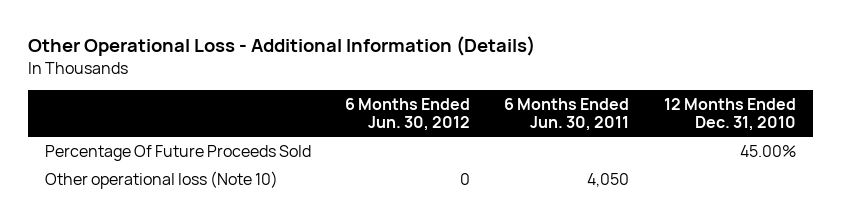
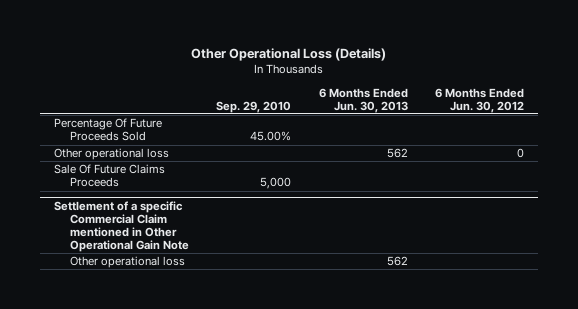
[27,36,535,57] Other Operational Loss - Additional Information (Details) -> [190,47,386,61] Other Operational Loss (Details)
[504,97,630,132] 6 Months Ended Jun. 30, 2011 -> none
[663,97,796,132] 12 Months Ended Dec. 31, 2010 -> none
none -> [216,100,292,113] Sep. 29, 2010
none -> [318,87,408,113] 6 Months Ended Jun. 30, 2013
[44,170,278,189] Other operational loss (Note 10) -> [53,148,169,161] Other operational loss
none -> [53,164,165,188] Sale Of Future Claims Proceeds
none -> [53,200,189,253] Settlement of a specific Commercial Claim mentioned in Other Operational Gain Note
none -> [69,256,185,269] Other operational loss

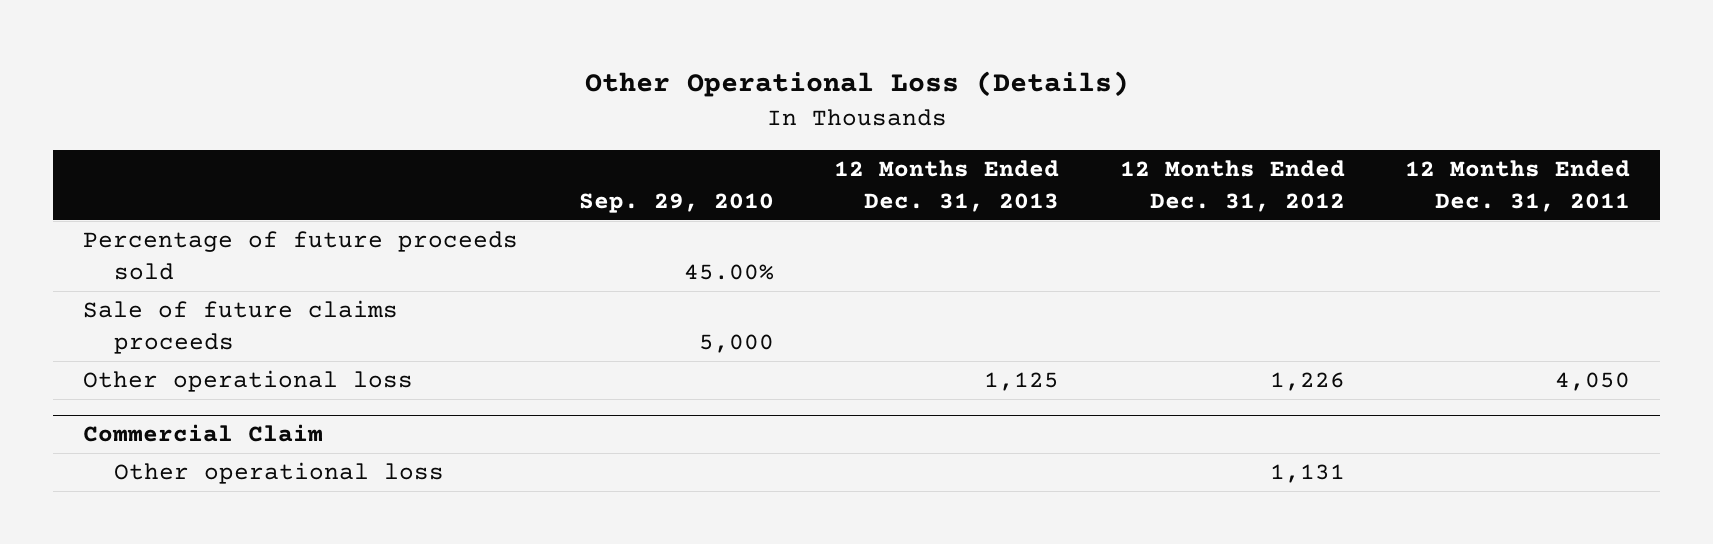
[318,87,408,113] 6 Months Ended Jun. 30, 2013 -> none
[434,87,524,113] 6 Months Ended Jun. 30, 2012 -> none
none -> [834,159,1060,212] 12 Months Ended Dec. 31, 2013
none -> [1119,159,1345,212] 12 Months Ended Dec. 31, 2012
none -> [1405,159,1631,212] 12 Months Ended Dec. 31, 2011
[53,118,162,142] Percentage Of Future Proceeds Sold -> [83,231,519,281] Percentage of future proceeds sold
none -> [83,300,399,355] Sale of future claims proceeds
[53,164,165,188] Sale Of Future Claims Proceeds -> none
[53,200,189,253] Settlement of a specific Commercial Claim mentioned in Other Operational Gain Note -> [83,424,324,443] Commercial Claim

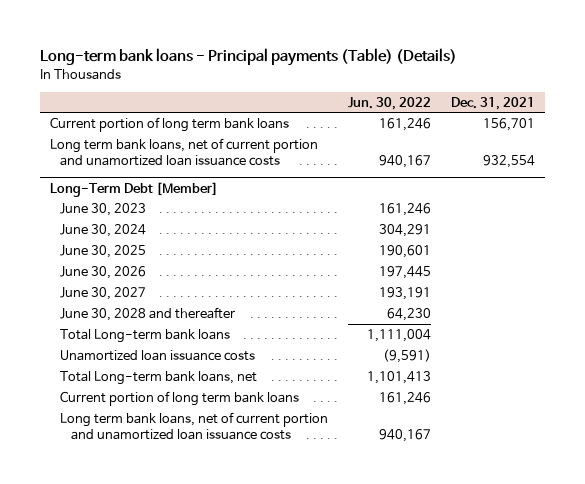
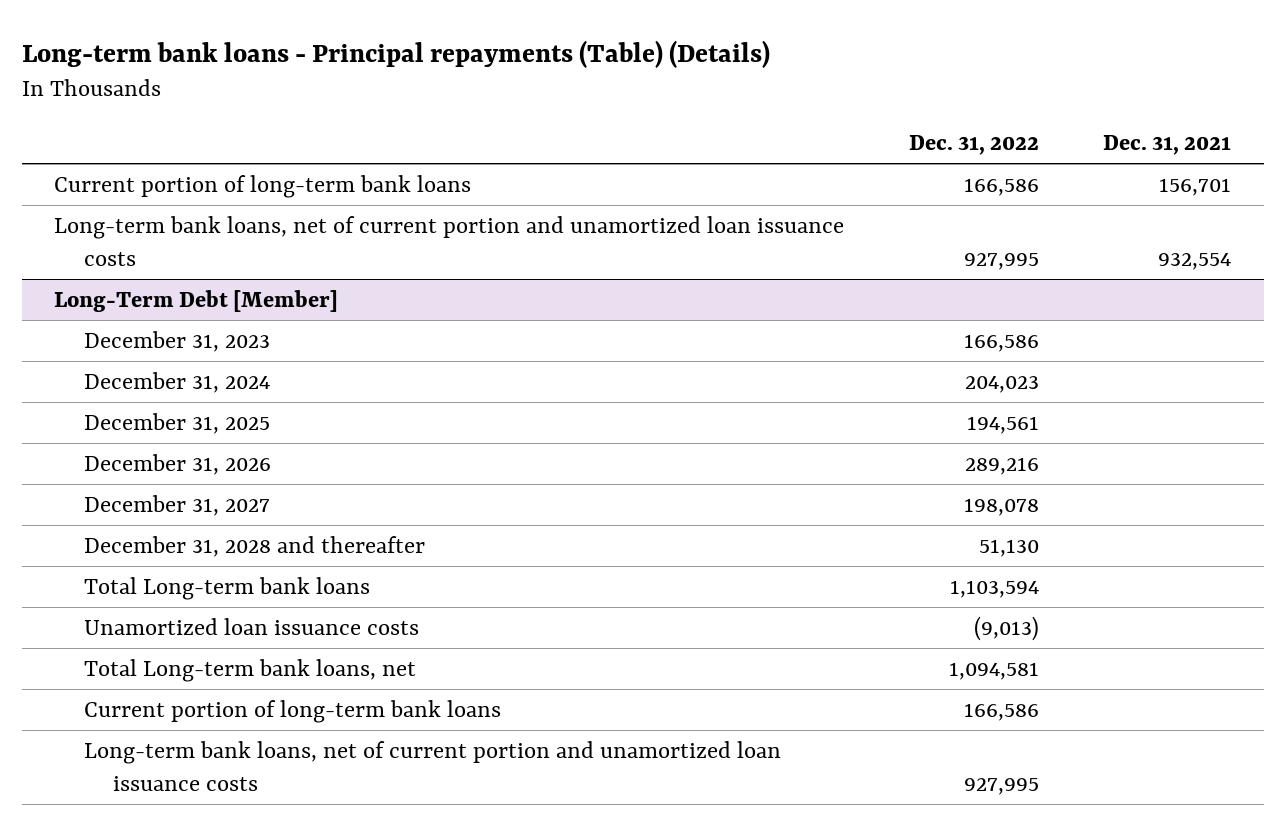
[40,47,458,66] Long-term bank loans - Principal payments (Table) (Details) -> [21,39,770,68] Long-term bank loans - Principal repayments (Table) (Details)
[348,96,432,110] Jun. 30, 2022 -> none
none -> [908,134,1039,155] Dec. 31, 2022
[50,117,290,133] Current portion of long term bank loans -> [54,174,472,198] Current portion of long-term bank loans
[50,138,319,166] Long term bank loans, net of current portion and unamortized loan issuance costs -> [54,215,845,267] Long-term bank loans, net of current portion and unamortized loan issuance costs
[60,203,147,217] June 30, 2023 -> [83,330,270,352] December 31, 2023
[60,224,147,238] June 30, 2024 -> [83,371,270,393] December 31, 2024
[60,245,147,259] June 30, 2025 -> [83,412,270,434] December 31, 2025
[60,266,147,280] June 30, 2026 -> [83,453,271,475] December 31, 2026
[60,287,147,301] June 30, 2027 -> [83,494,270,516] December 31, 2027
[60,307,236,322] June 30, 2028 and thereafter -> [83,535,425,557] December 31, 2028 and thereafter
[60,391,300,407] Current portion of long term bank loans -> [83,699,501,723] Current portion of long-term bank loans
[60,412,329,440] Long term bank loans, net of current portion and unamortized loan issuance costs -> [83,740,781,792] Long-term bank loans, net of current portion and unamortized loan issuance costs

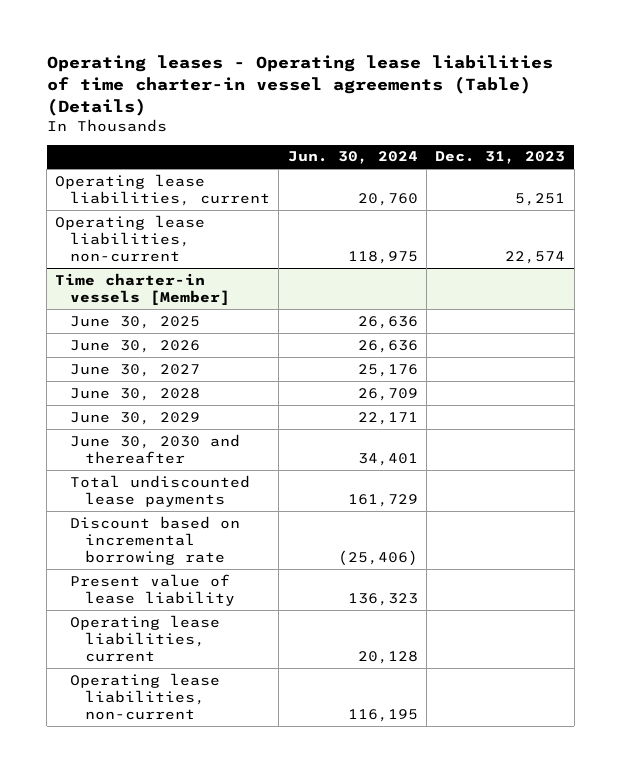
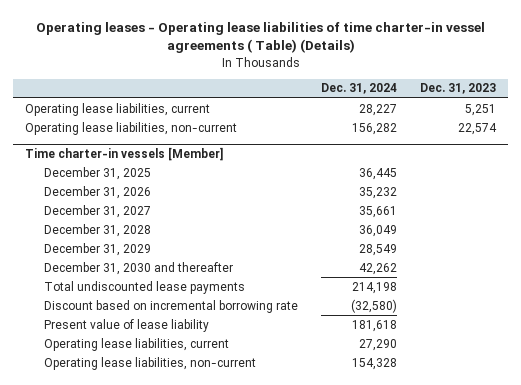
[46,55,553,116] Operating leases - Operating lease liabilities of time charter-in vessel agreements (Table) (Details) -> [35,21,485,54] Operating leases - Operating lease liabilities of time charter-in vessel agreements ( Table) (Details)
[287,151,418,165] Jun. 30, 2024 -> none
none -> [320,83,397,95] Dec. 31, 2024
[70,315,201,329] June 30, 2025 -> [43,166,151,180] December 31, 2025
[70,339,201,353] June 30, 2026 -> [43,185,151,199] December 31, 2026
[70,363,201,377] June 30, 2027 -> [43,204,151,218] December 31, 2027
[70,387,201,401] June 30, 2028 -> [43,223,151,237] December 31, 2028
[70,411,201,425] June 30, 2029 -> [43,242,151,256] December 31, 2029
[70,433,241,464] June 30, 2030 and thereafter -> [43,261,233,275] December 31, 2030 and thereafter

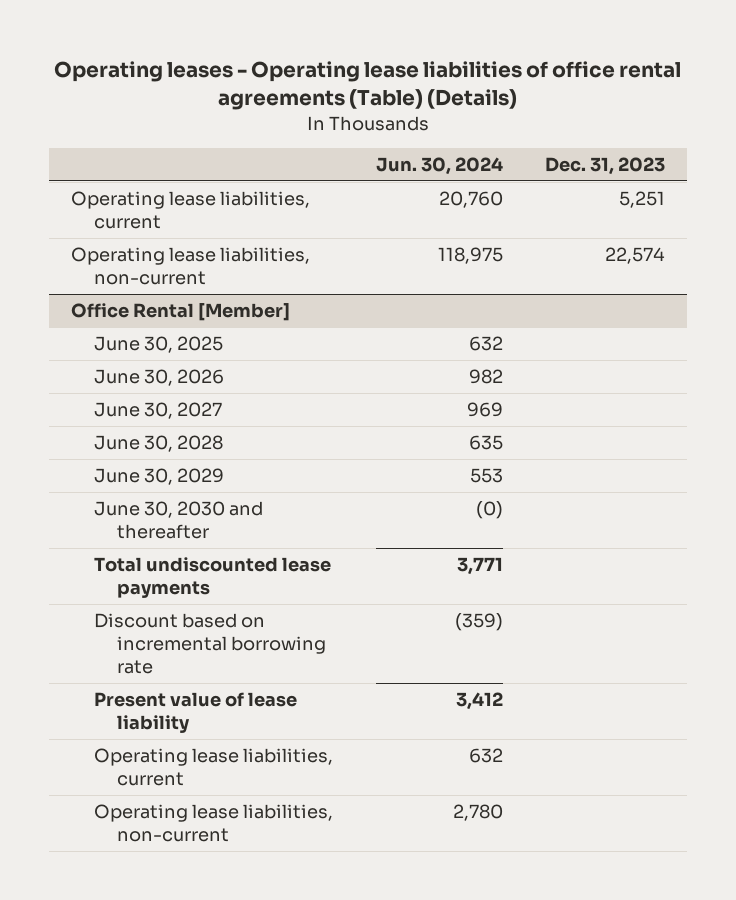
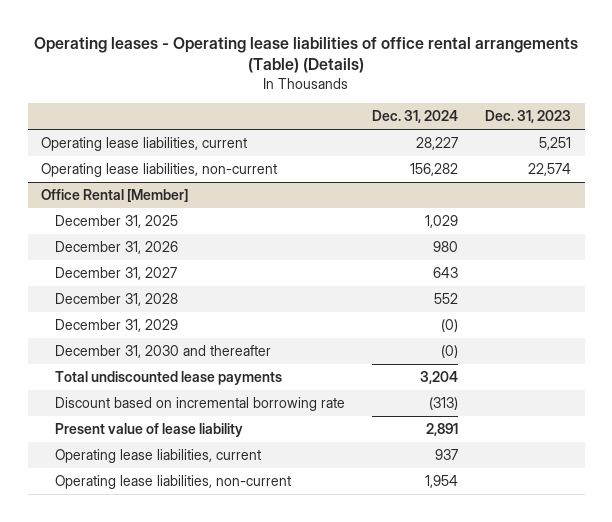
[53,61,681,111] Operating leases - Operating lease liabilities of office rental agreements (Table) (Details) -> [34,36,579,74] Operating leases - Operating lease liabilities of office rental arrangements (Table) (Details)
[375,156,503,175] Jun. 30, 2024 -> none
none -> [372,110,459,124] Dec. 31, 2024
[93,336,223,354] June 30, 2025 -> [55,215,179,229] December 31, 2025
[93,369,224,387] June 30, 2026 -> [55,241,179,255] December 31, 2026
[93,402,222,420] June 30, 2027 -> [55,267,178,281] December 31, 2027
[93,435,223,453] June 30, 2028 -> [55,293,179,307] December 31, 2028
[93,468,224,486] June 30, 2029 -> [55,319,179,333] December 31, 2029
[93,501,263,540] June 30, 2030 and thereafter -> [55,345,272,359] December 31, 2030 and thereafter

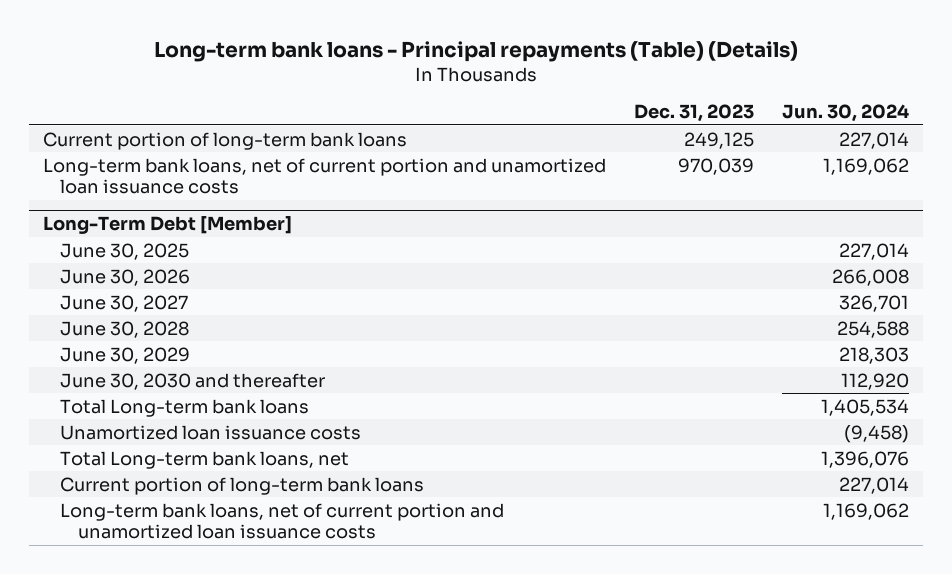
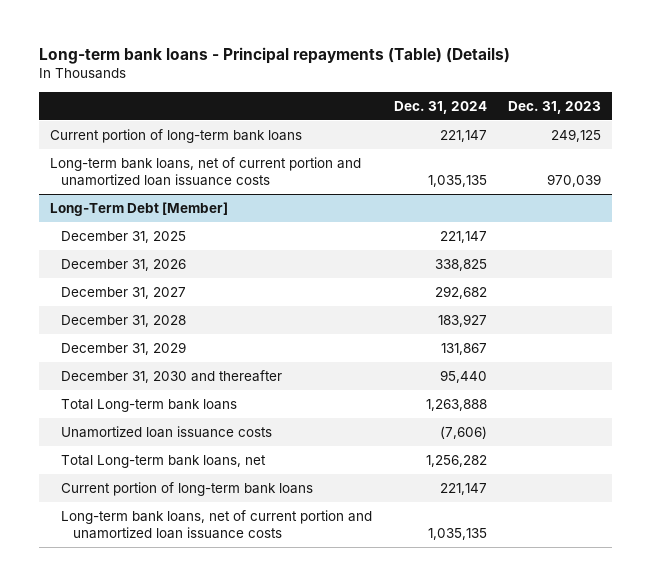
[782,104,910,123] Jun. 30, 2024 -> none
none -> [393,100,487,114] Dec. 31, 2024
[60,242,190,260] June 30, 2025 -> [61,230,187,243] December 31, 2025
[60,268,191,286] June 30, 2026 -> [61,258,187,271] December 31, 2026
[60,294,189,312] June 30, 2027 -> [61,286,187,299] December 31, 2027
[60,320,190,338] June 30, 2028 -> [61,314,187,327] December 31, 2028
[60,346,191,364] June 30, 2029 -> [61,341,187,355] December 31, 2029
[60,372,326,390] June 30, 2030 and thereafter -> [61,369,283,383] December 31, 2030 and thereafter

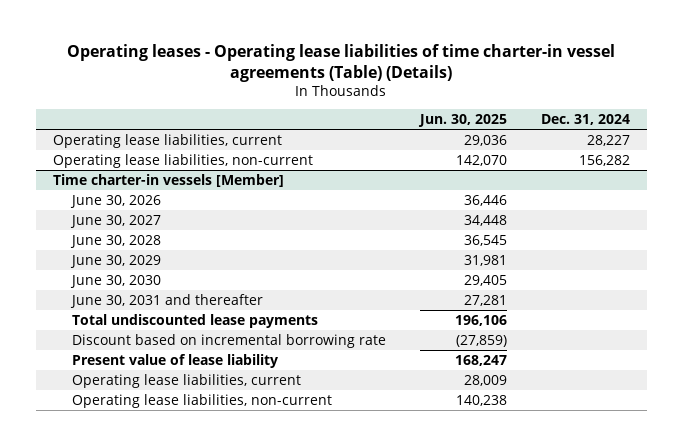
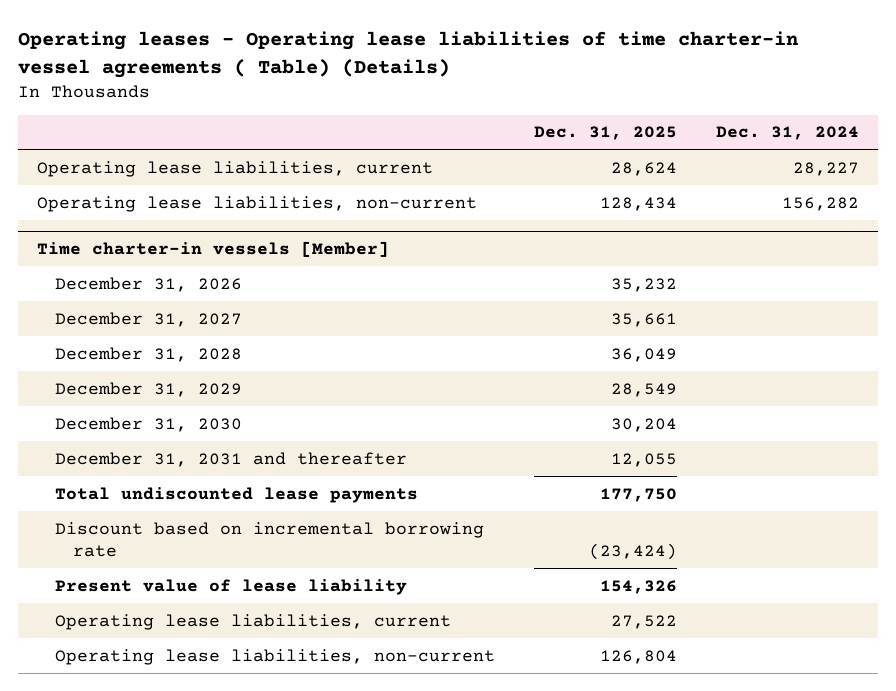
[67,43,616,82] Operating leases - Operating lease liabilities of time charter-in vessel agreements (Table) (Details) -> [17,31,798,78] Operating leases - Operating lease liabilities of time charter-in vessel agreements ( Table) (Details)
[417,114,507,128] Jun. 30, 2025 -> none
none -> [533,126,677,141] Dec. 31, 2025
[69,194,161,208] June 30, 2026 -> [54,276,242,292] December 31, 2026
[69,214,161,228] June 30, 2027 -> [54,311,242,327] December 31, 2027
[69,234,161,248] June 30, 2028 -> [54,346,242,362] December 31, 2028
[69,254,161,268] June 30, 2029 -> [54,381,242,397] December 31, 2029
[69,274,161,288] June 30, 2030 -> [54,416,242,432] December 31, 2030
[69,293,263,308] June 30, 2031 and thereafter -> [54,451,407,467] December 31, 2031 and thereafter

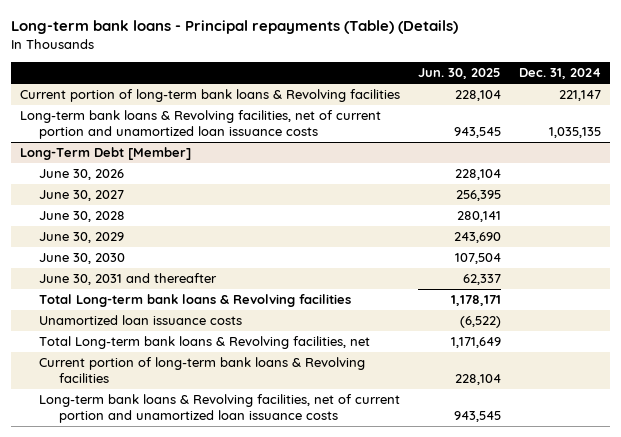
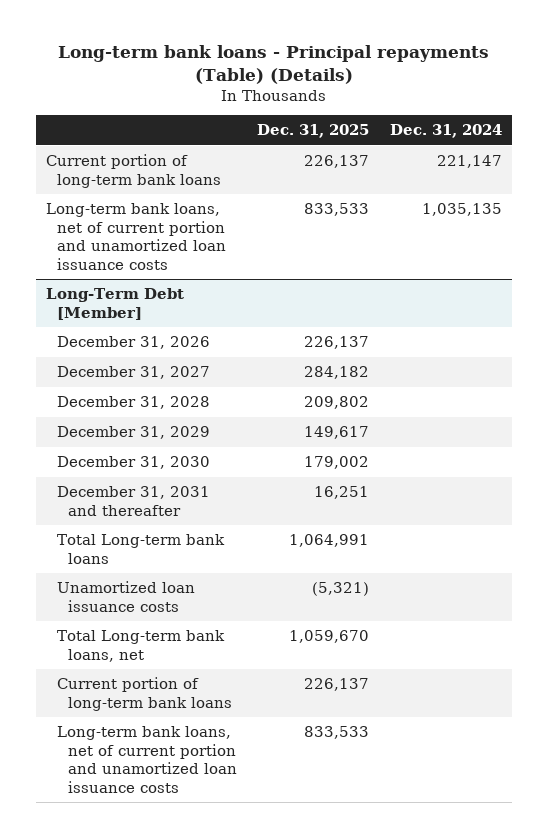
[418,68,502,80] Jun. 30, 2025 -> none
none -> [257,124,370,139] Dec. 31, 2025
[19,89,400,103] Current portion of long-term bank loans & Revolving facilities -> [46,154,221,188] Current portion of long-term bank loans
[19,110,381,140] Long-term bank loans & Revolving facilities, net of current portion and unamortized loan issuance costs -> [46,203,226,270] Long-term bank loans, net of current portion and unamortized loan issuance costs
[39,169,125,181] June 30, 2026 -> [56,336,210,350] December 31, 2026
[39,190,125,202] June 30, 2027 -> [56,366,210,380] December 31, 2027
[39,211,126,223] June 30, 2028 -> [56,396,210,410] December 31, 2028
[39,232,125,244] June 30, 2029 -> [56,426,210,440] December 31, 2029
[39,253,126,265] June 30, 2030 -> [56,456,210,470] December 31, 2030
[39,273,218,286] June 30, 2031 and thereafter -> [56,486,210,516] December 31, 2031 and thereafter
[39,294,352,308] Total Long-term bank loans & Revolving facilities -> [56,534,225,564] Total Long-term bank loans
[39,336,371,350] Total Long-term bank loans & Revolving facilities, net -> [56,630,225,662] Total Long-term bank loans, net
[39,357,366,384] Current portion of long-term bank loans & Revolving facilities -> [56,677,232,711] Current portion of long-term bank loans
[39,394,401,424] Long-term bank loans & Revolving facilities, net of current portion and unamortized loan issuance costs -> [56,726,237,793] Long-term bank loans, net of current portion and unamortized loan issuance costs

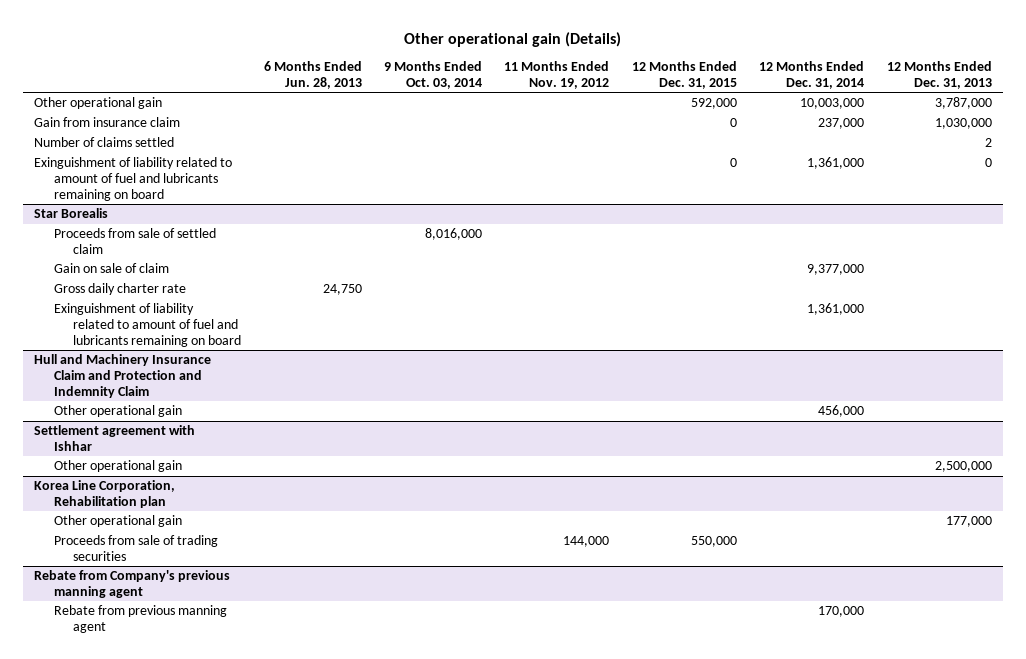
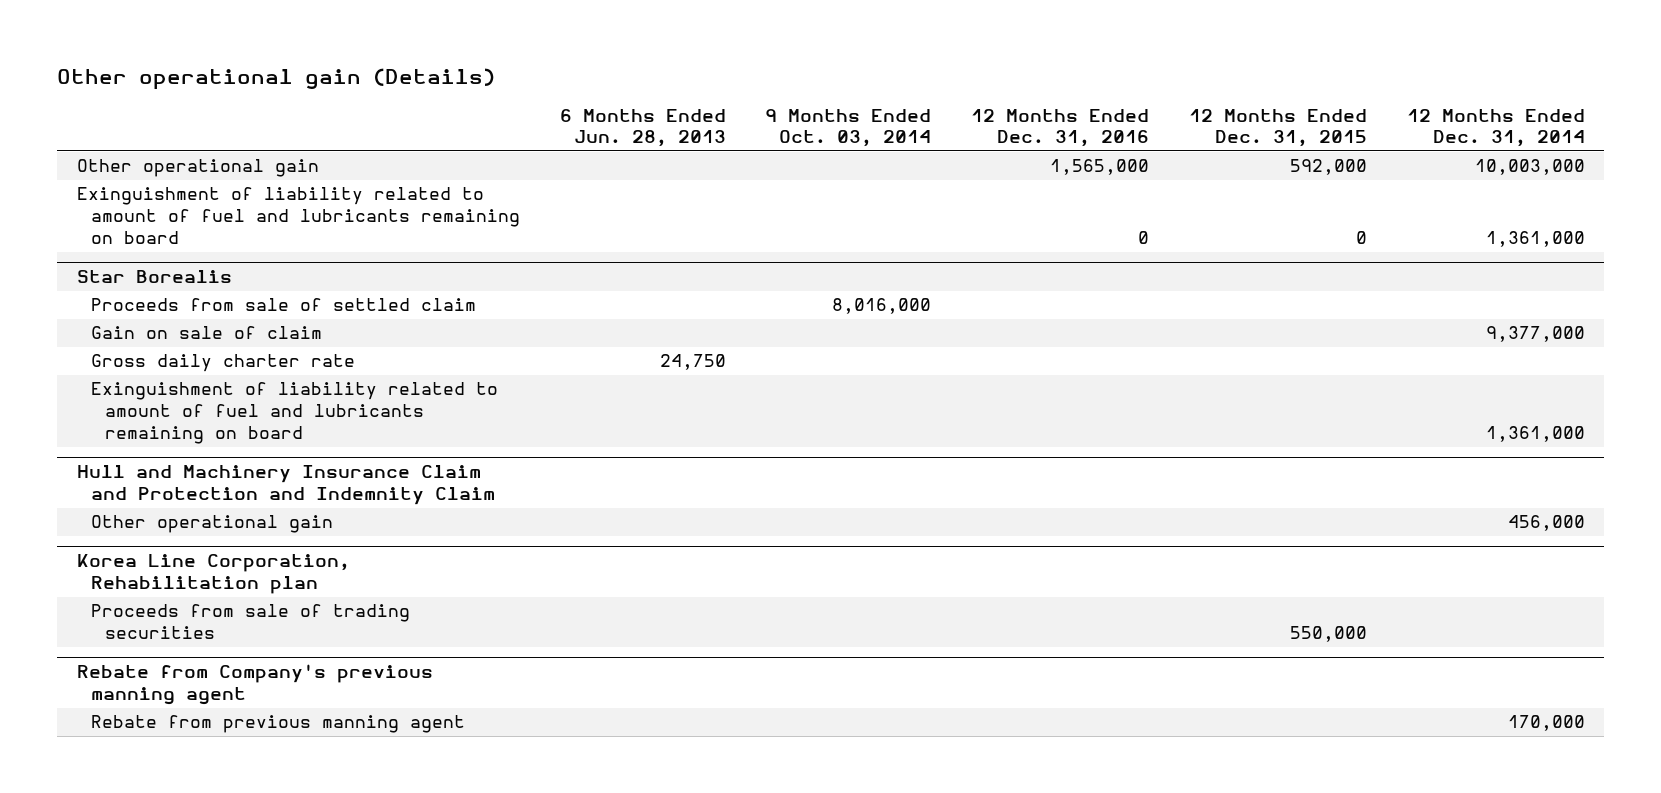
[504,61,610,89] 11 Months Ended Nov. 19, 2012 -> none
[886,61,992,89] 12 Months Ended Dec. 31, 2013 -> none
none -> [971,108,1150,148] 12 Months Ended Dec. 31, 2016
[34,117,181,128] Gain from insurance claim -> none
[34,137,175,148] Number of claims settled -> none
[34,425,196,451] Settlement agreement with Ishhar -> none
[53,460,182,473] Other operational gain -> none
[53,515,182,528] Other operational gain -> none

